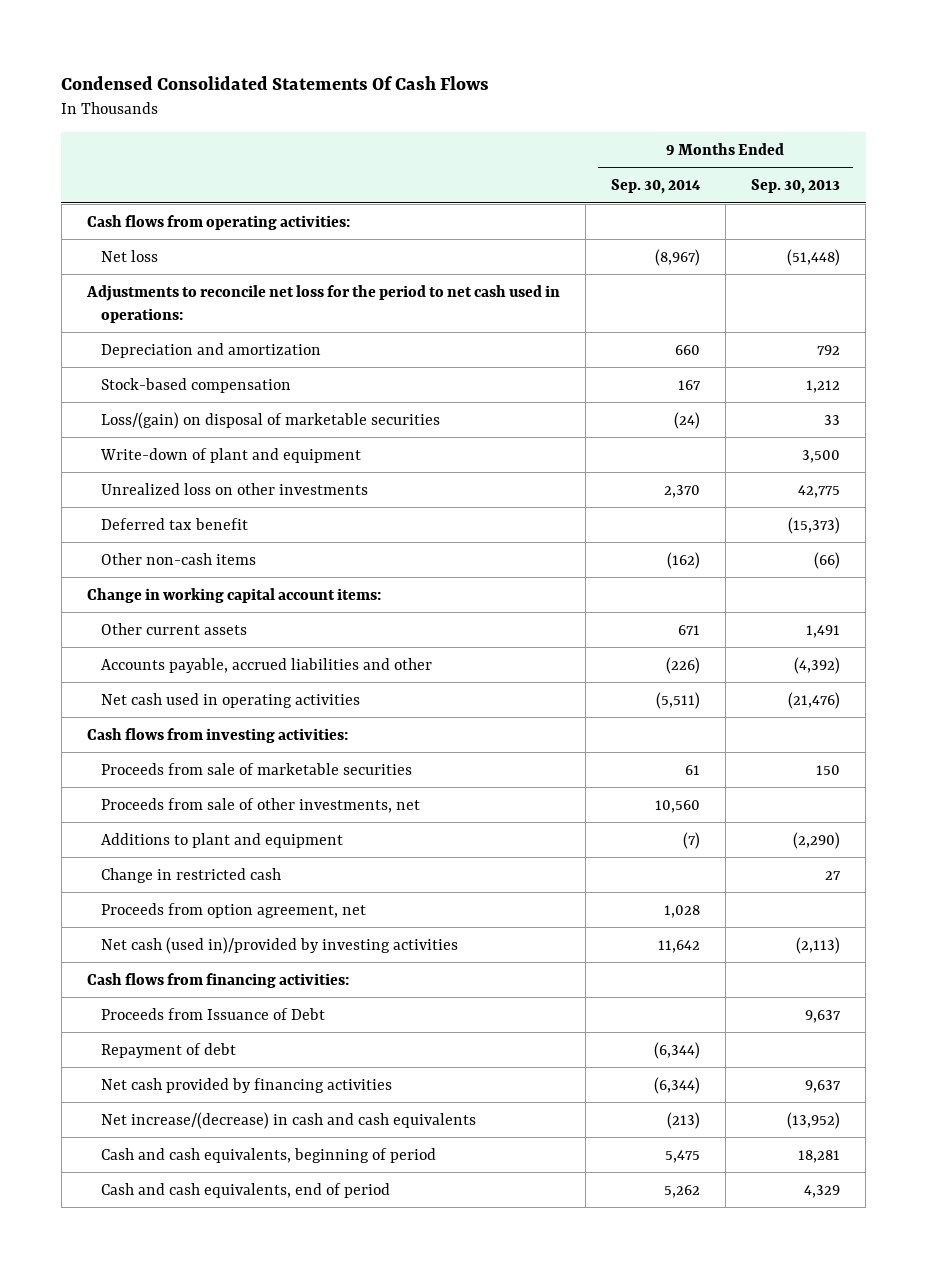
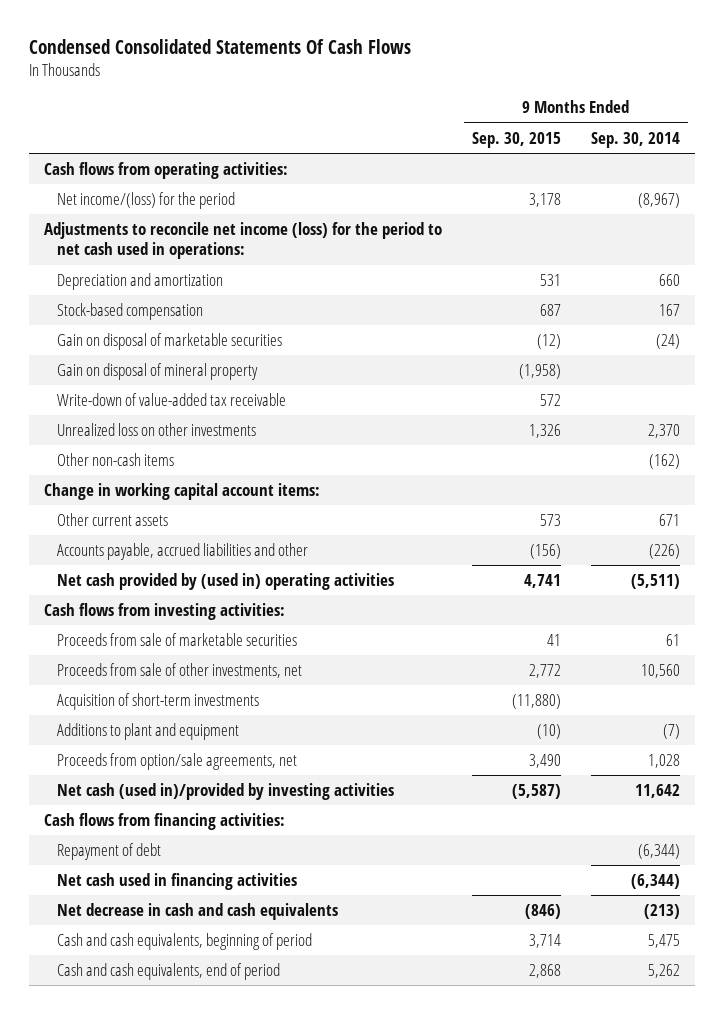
[751,179,841,195] Sep. 30, 2013 -> none
none -> [471,131,561,148] Sep. 30, 2015
[100,249,158,262] Net loss -> [56,192,235,210] Net income/(loss) for the period
[85,284,560,323] Adjustments to reconcile net loss for the period to net cash used in operations: -> [43,222,442,260] Adjustments to reconcile net income (loss) for the period to net cash used in operations:
[99,447,361,463] Write-down of plant and equipment -> none
[100,411,440,429] Loss/(gain) on disposal of marketable securities -> [56,333,282,351] Gain on disposal of marketable securities
none -> [56,363,258,381] Gain on disposal of mineral property
none -> [56,393,286,407] Write-down of value-added tax receivable
[100,517,248,530] Deferred tax benefit -> none
[100,692,360,708] Net cash used in operating activities -> [56,573,394,591] Net cash provided by (used in) operating activities
none -> [56,693,259,711] Acquisition of short-term investments
[100,867,281,883] Change in restricted cash -> none
[100,902,366,918] Proceeds from option agreement, net -> [56,753,297,771] Proceeds from option/sale agreements, net
[100,1007,325,1020] Proceeds from Issuance of Debt -> none
[100,1077,392,1093] Net cash provided by financing activities -> [56,873,297,891] Net cash used in financing activities
[100,1111,476,1129] Net increase/(decrease) in cash and cash equivalents -> [56,903,338,921] Net decrease in cash and cash equivalents

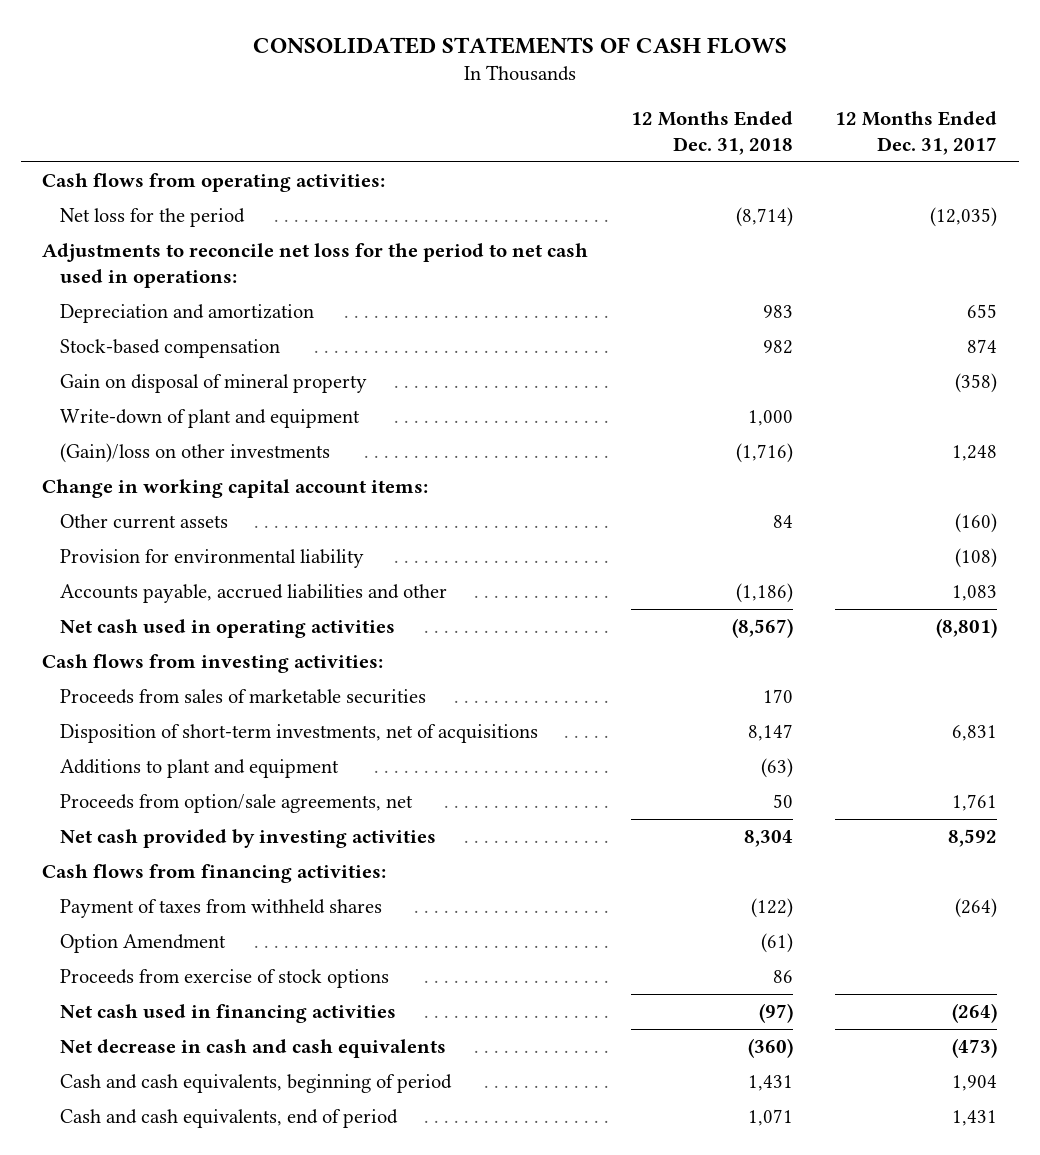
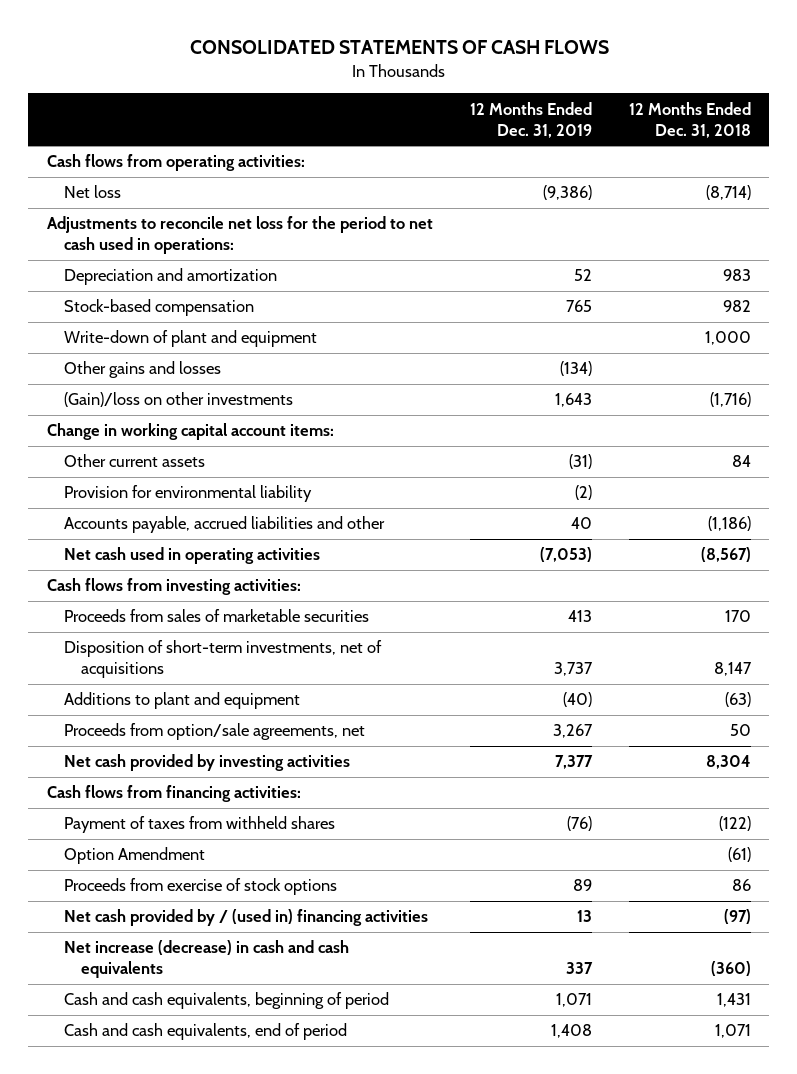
[835,110,998,155] 12 Months Ended Dec. 31, 2017 -> none
none -> [469,101,592,138] 12 Months Ended Dec. 31, 2019
[59,208,245,228] Net loss for the period -> [63,185,121,199] Net loss
[59,374,367,394] Gain on disposal of mineral property -> none
none -> [63,361,221,379] Other gains and losses
[59,1004,396,1024] Net cash used in financing activities -> [63,909,428,927] Net cash provided by / (used in) financing activities
[59,1039,446,1059] Net decrease in cash and cash equivalents -> [63,940,349,979] Net increase (decrease) in cash and cash equivalents

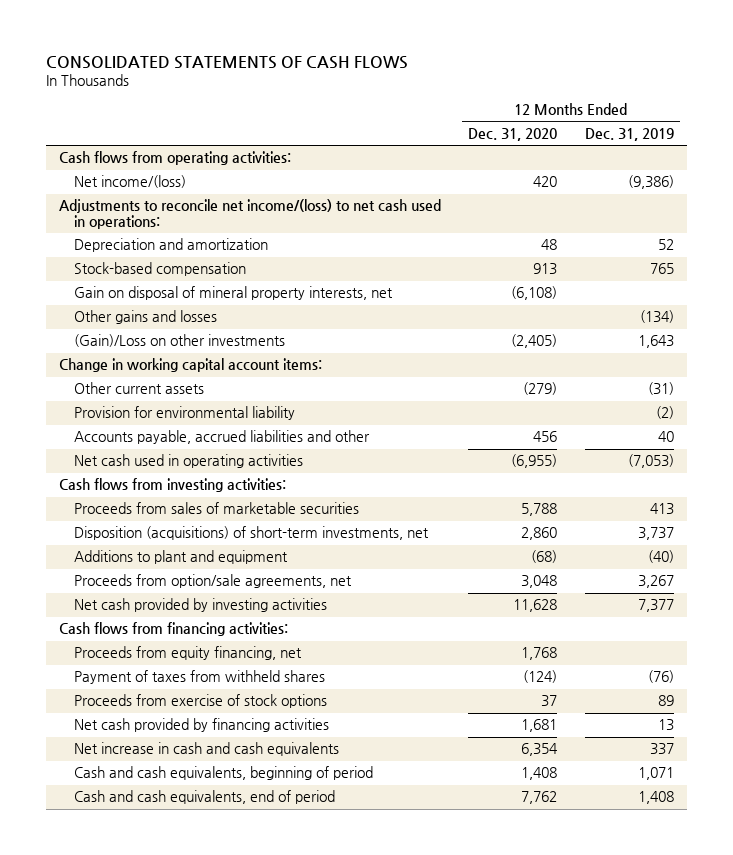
[628,101,751,138] 12 Months Ended Dec. 31, 2018 -> none
none -> [468,127,558,141] Dec. 31, 2020
[63,185,121,199] Net loss -> [74,175,187,189] Net income/(loss)
[46,216,433,255] Adjustments to reconcile net loss for the period to net cash used in operations: -> [59,199,442,230] Adjustments to reconcile net income/(loss) to net cash used in operations:
[63,330,317,348] Write-down of plant and equipment -> none
none -> [74,286,394,301] Gain on disposal of mineral property interests, net
[63,392,293,408] (Gain)/loss on other investments -> [74,334,286,348] (Gain)/Loss on other investments
[63,640,382,679] Disposition of short-term investments, net of acquisitions -> [74,526,430,541] Disposition (acquisitions) of short-term investments, net
none -> [74,646,303,661] Proceeds from equity financing, net
[63,847,205,865] Option Amendment -> none
[63,909,428,927] Net cash provided by / (used in) financing activities -> [74,718,330,733] Net cash provided by financing activities
[63,940,349,979] Net increase (decrease) in cash and cash equivalents -> [74,742,340,757] Net increase in cash and cash equivalents

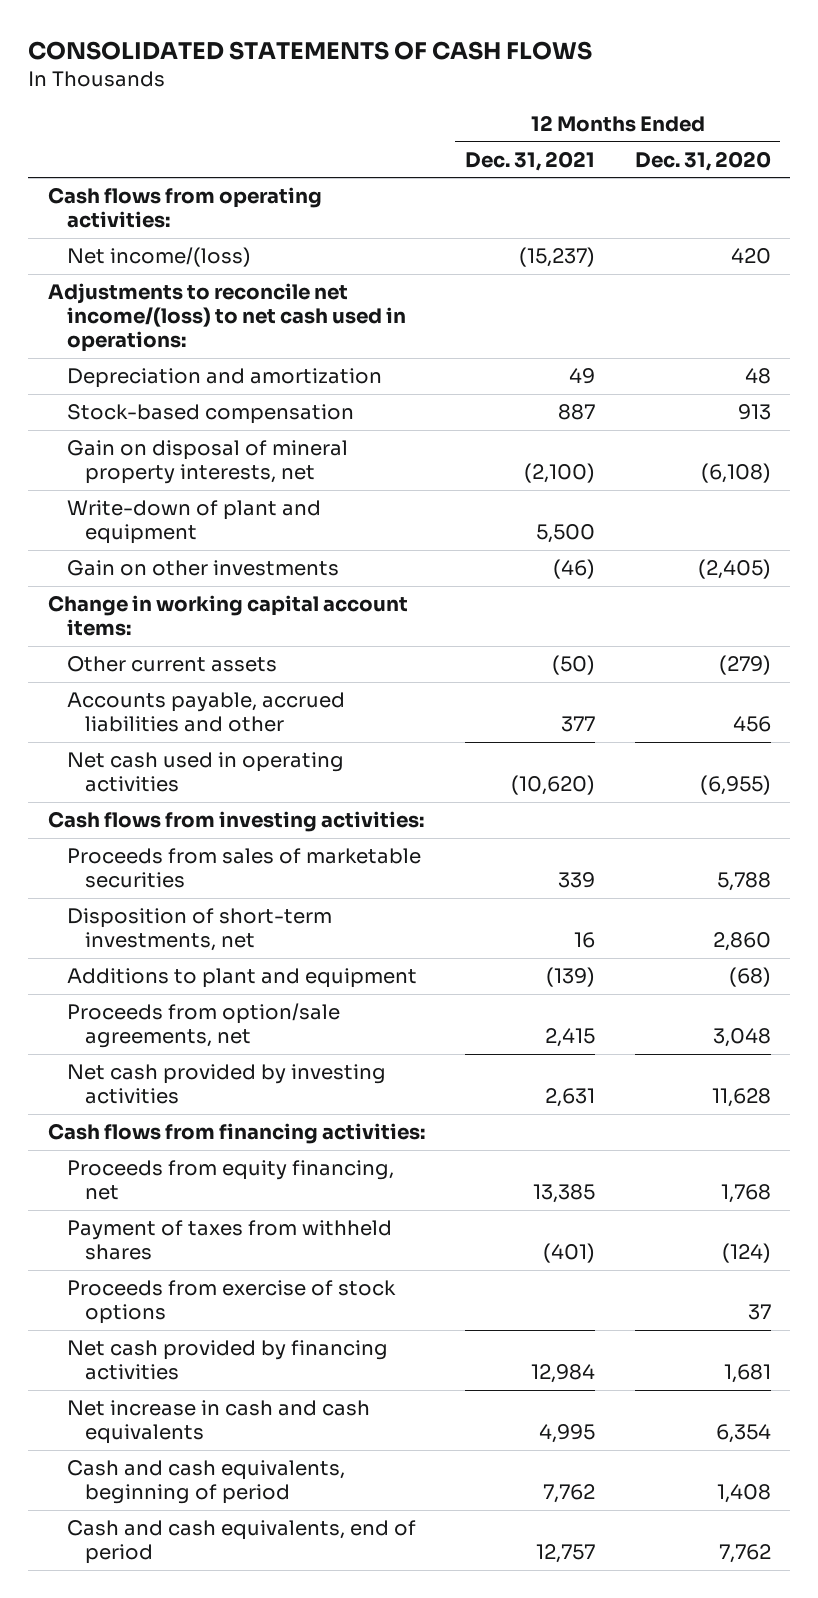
[584,127,674,141] Dec. 31, 2019 -> none
none -> [464,150,595,171] Dec. 31, 2021
[74,310,218,325] Other gains and losses -> none
none -> [66,500,321,545] Write-down of plant and equipment
[74,334,286,348] (Gain)/Loss on other investments -> [66,560,339,577] Gain on other investments
[74,406,296,421] Provision for environmental liability -> none
[74,526,430,541] Disposition (acquisitions) of short-term investments, net -> [66,908,332,952] Disposition of short-term investments, net

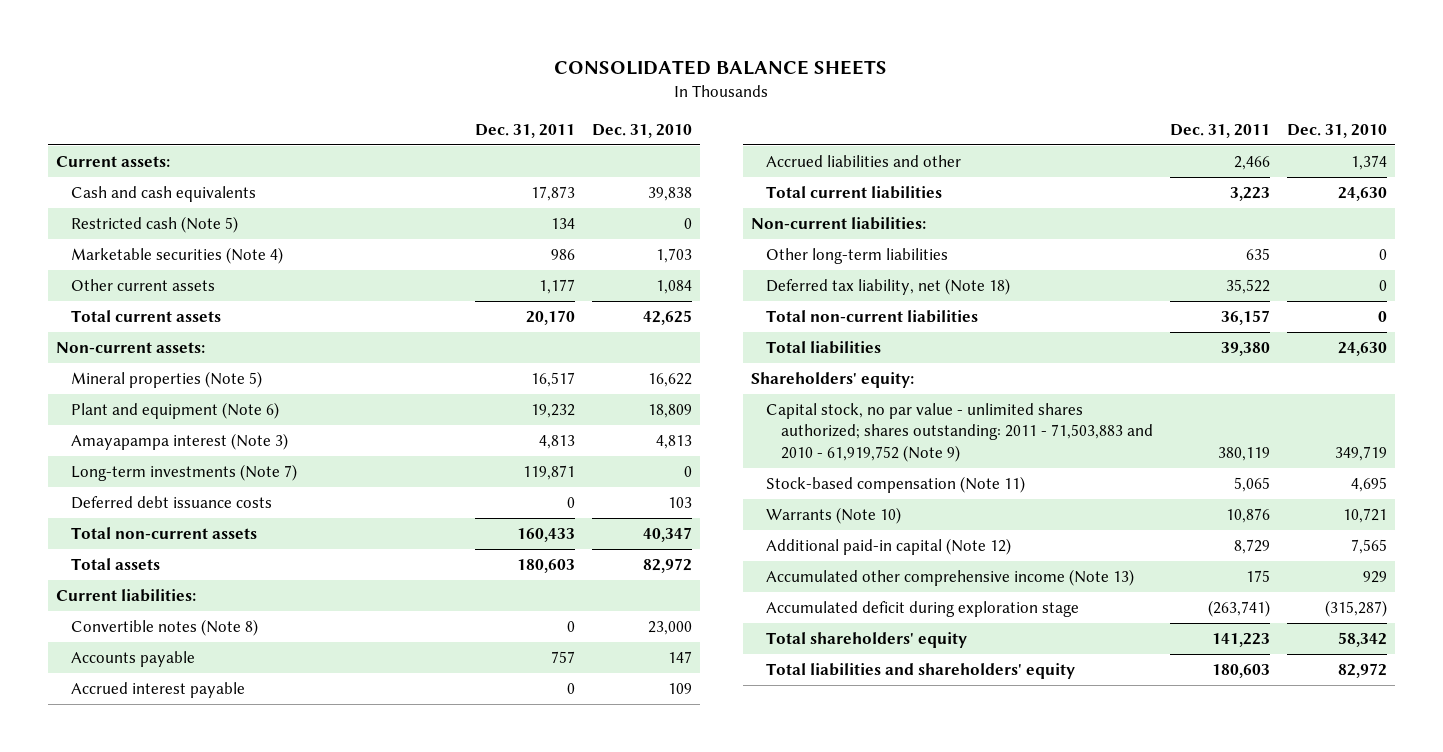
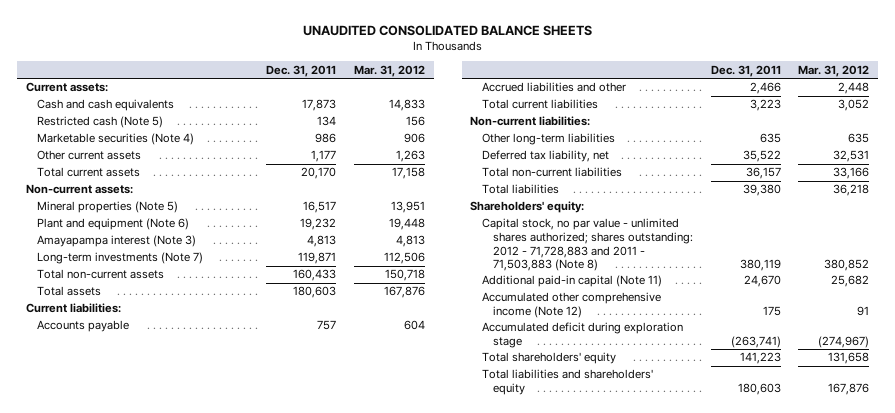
[554,60,888,76] CONSOLIDATED BALANCE SHEETS -> [302,24,592,36] UNAUDITED CONSOLIDATED BALANCE SHEETS
[591,123,692,138] Dec. 31, 2010 -> none
none -> [353,64,425,77] Mar. 31, 2012
[70,495,272,509] Deferred debt issuance costs -> none
[70,618,258,636] Convertible notes (Note 8) -> none
[70,681,245,698] Accrued interest payable -> none
[765,277,1010,295] Deferred tax liability, net (Note 18) -> [481,150,609,163] Deferred tax liability, net
[765,475,1025,493] Stock-based compensation (Note 11) -> none
[765,506,901,524] Warrants (Note 10) -> none
[765,402,1153,462] Capital stock, no par value - unlimited shares authorized; shares outstanding: 2011 - 71,503,883 and 2010 - 61,919,752 (Note 9) -> [481,218,694,272] Capital stock, no par value - unlimited shares authorized; shares outstanding: 2012 - 71,728,883 and 2011 - 71,503,883 (Note 8)
[765,537,1011,555] Additional paid-in capital (Note 12) -> [481,275,662,288] Additional paid-in capital (Note 11)
[1233,538,1270,554] 8,729 -> [743,275,781,288] 24,670
[765,568,1134,586] Accumulated other comprehensive income (Note 13) -> [481,292,661,318] Accumulated other comprehensive income (Note 12)

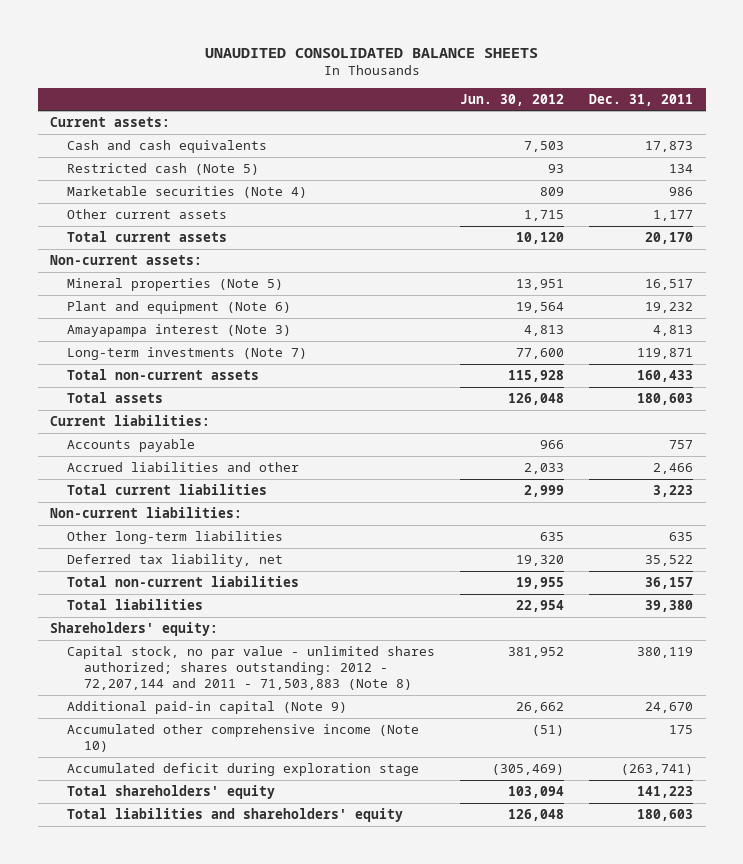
[353,64,425,77] Mar. 31, 2012 -> none
none -> [460,93,565,106] Jun. 30, 2012
[481,218,694,272] Capital stock, no par value - unlimited shares authorized; shares outstanding: 2012 - 71,728,883 and 2011 - 71,503,883 (Note 8) -> [67,645,436,691] Capital stock, no par value - unlimited shares authorized; shares outstanding: 2012 - 72,207,144 and 2011 - 71,503,883 (Note 8)
[481,275,662,288] Additional paid-in capital (Note 11) -> [67,700,348,714] Additional paid-in capital (Note 9)
[481,292,661,318] Accumulated other comprehensive income (Note 12) -> [67,723,420,753] Accumulated other comprehensive income (Note 10)

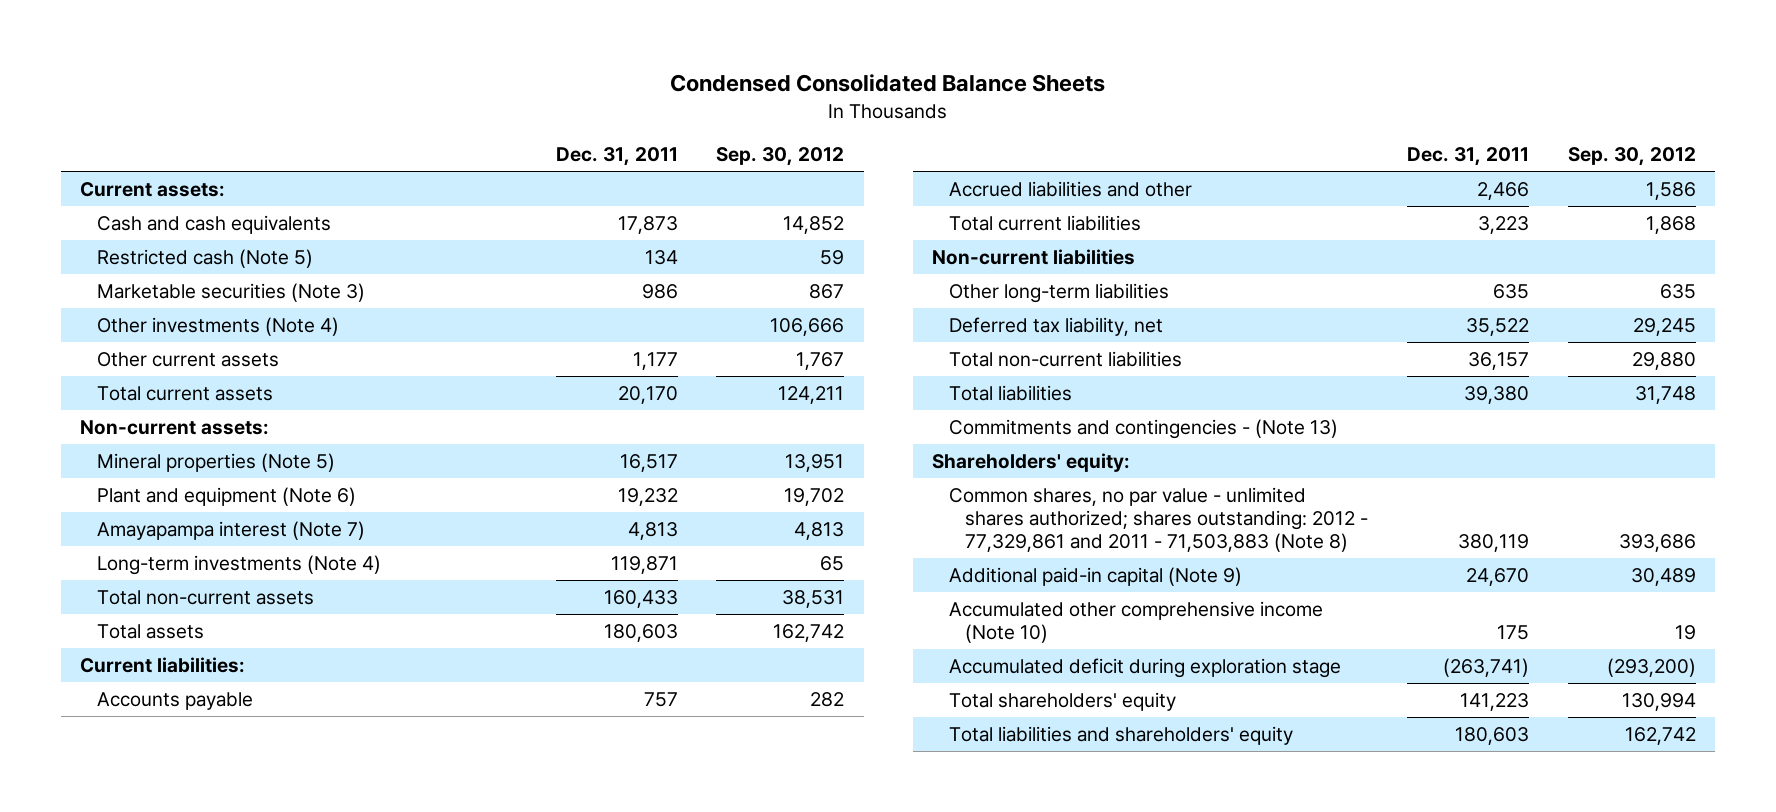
[204,47,538,58] UNAUDITED CONSOLIDATED BALANCE SHEETS -> [670,74,1106,93] Condensed Consolidated Balance Sheets
[460,93,565,106] Jun. 30, 2012 -> none
none -> [716,147,845,167] Sep. 30, 2012
[67,185,308,198] Marketable securities (Note 4) -> [97,282,366,302] Marketable securities (Note 3)
none -> [97,316,340,336] Other investments (Note 4)
[67,323,292,337] Amayapampa interest (Note 3) -> [97,520,366,540] Amayapampa interest (Note 7)
[67,346,308,360] Long-term investments (Note 7) -> [97,554,382,575] Long-term investments (Note 4)
[50,506,243,518] Non-current liabilities: -> [931,248,1135,265] Non-current liabilities
none -> [948,418,1338,439] Commitments and contingencies - (Note 13)
[67,645,436,691] Capital stock, no par value - unlimited shares authorized; shares outstanding: 2012 - 72,207,144 and 2011 - 71,503,883 (Note 8) -> [948,486,1369,552] Common shares, no par value - unlimited shares authorized; shares outstanding: 2012 - 77,329,861 and 2011 - 71,503,883 (Note 8)

